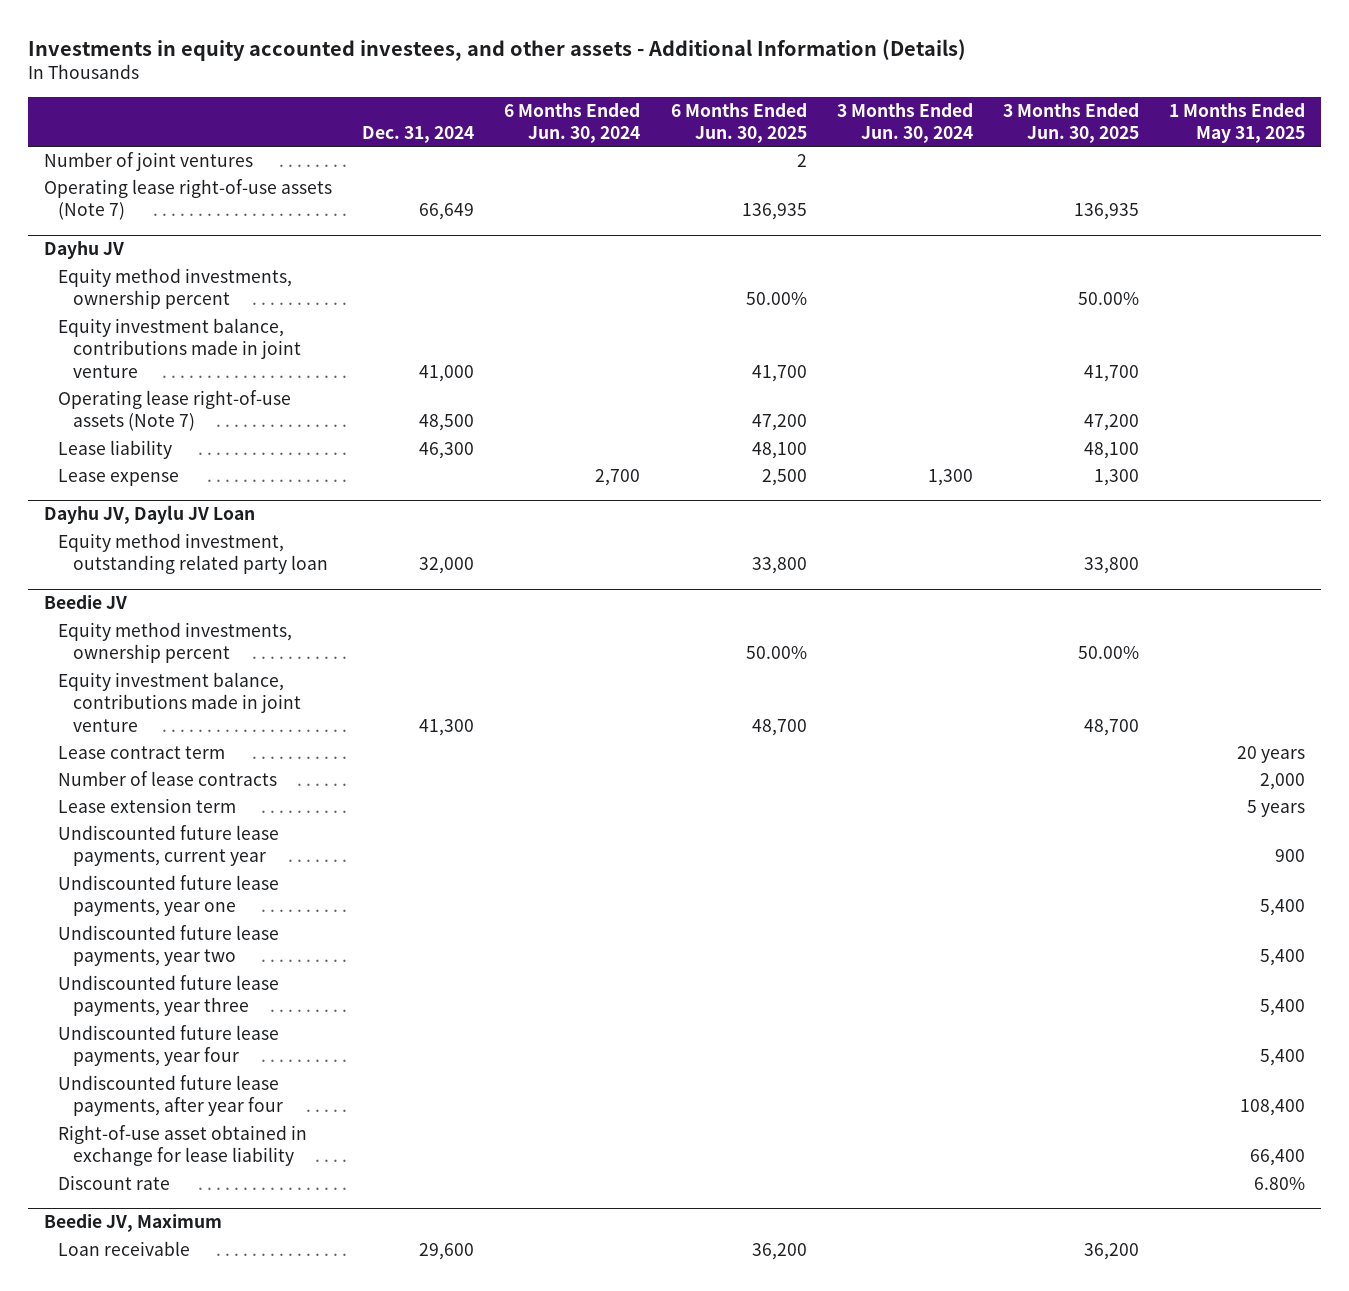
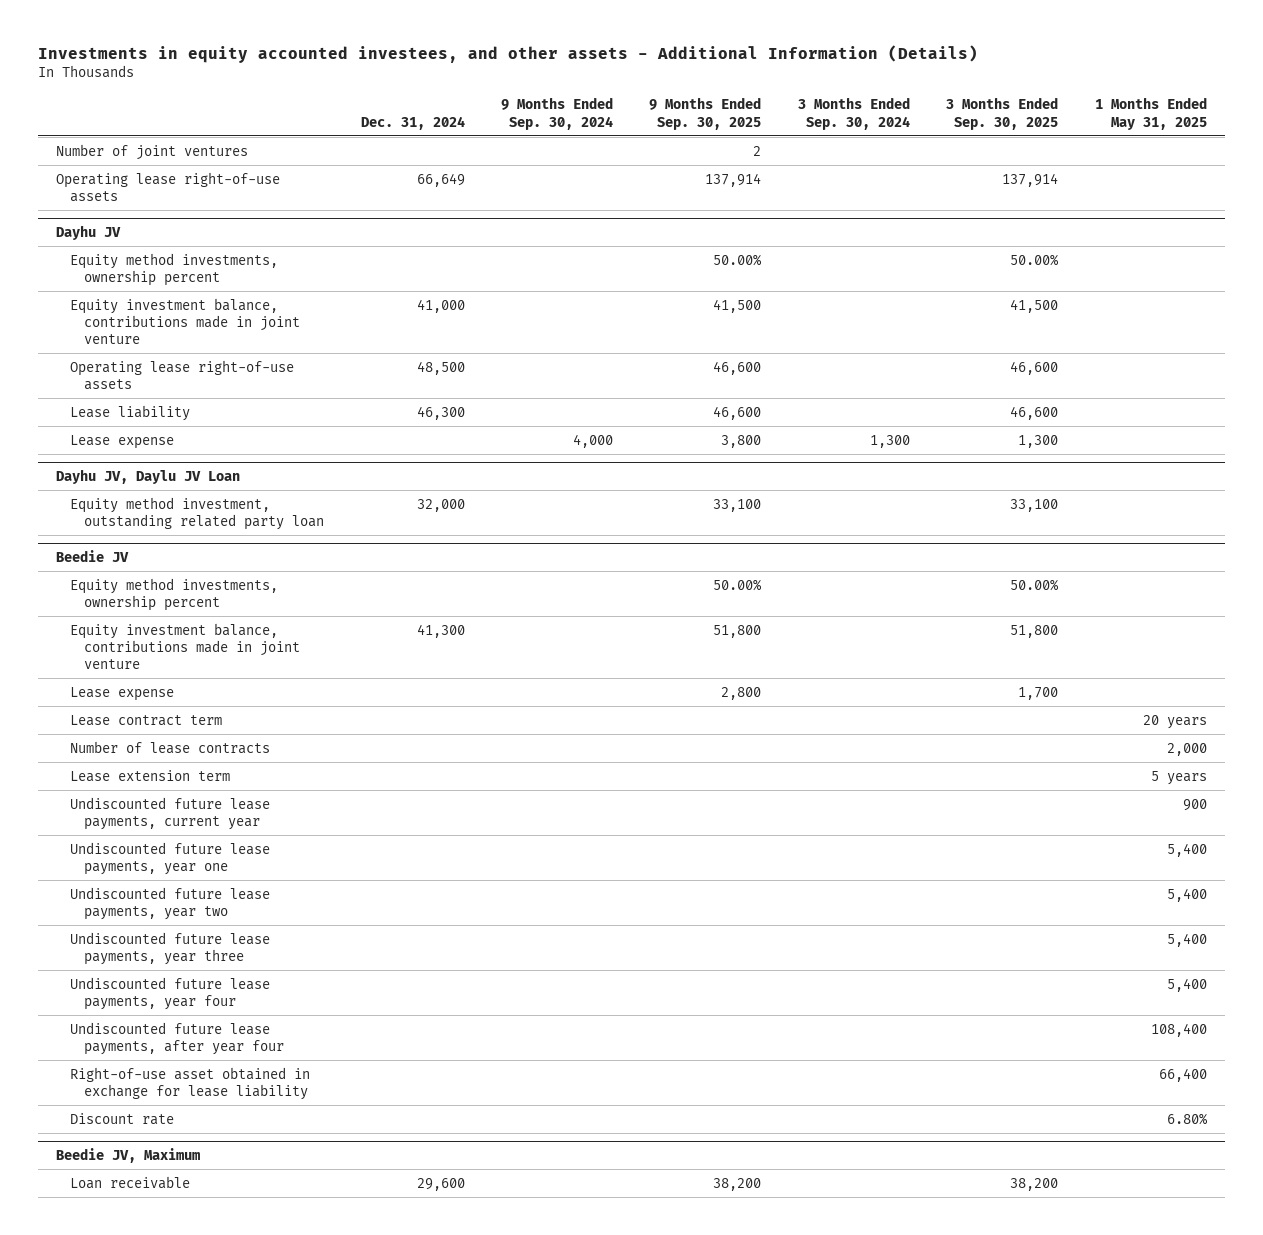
[504,102,641,144] 6 Months Ended Jun. 30, 2024 -> none
[670,102,807,144] 6 Months Ended Jun. 30, 2025 -> none
[836,102,973,144] 3 Months Ended Jun. 30, 2024 -> none
[1003,102,1140,144] 3 Months Ended Jun. 30, 2025 -> none
none -> [500,97,613,130] 9 Months Ended Sep. 30, 2024
none -> [649,97,762,130] 9 Months Ended Sep. 30, 2025
none -> [797,97,910,130] 3 Months Ended Sep. 30, 2024
none -> [946,97,1059,130] 3 Months Ended Sep. 30, 2025
[43,179,332,221] Operating lease right-of-use assets (Note 7) -> [56,171,281,202] Operating lease right-of-use assets
[58,390,292,432] Operating lease right-of-use assets (Note 7) -> [70,359,295,390] Operating lease right-of-use assets
none -> [70,686,175,701] Lease expense

